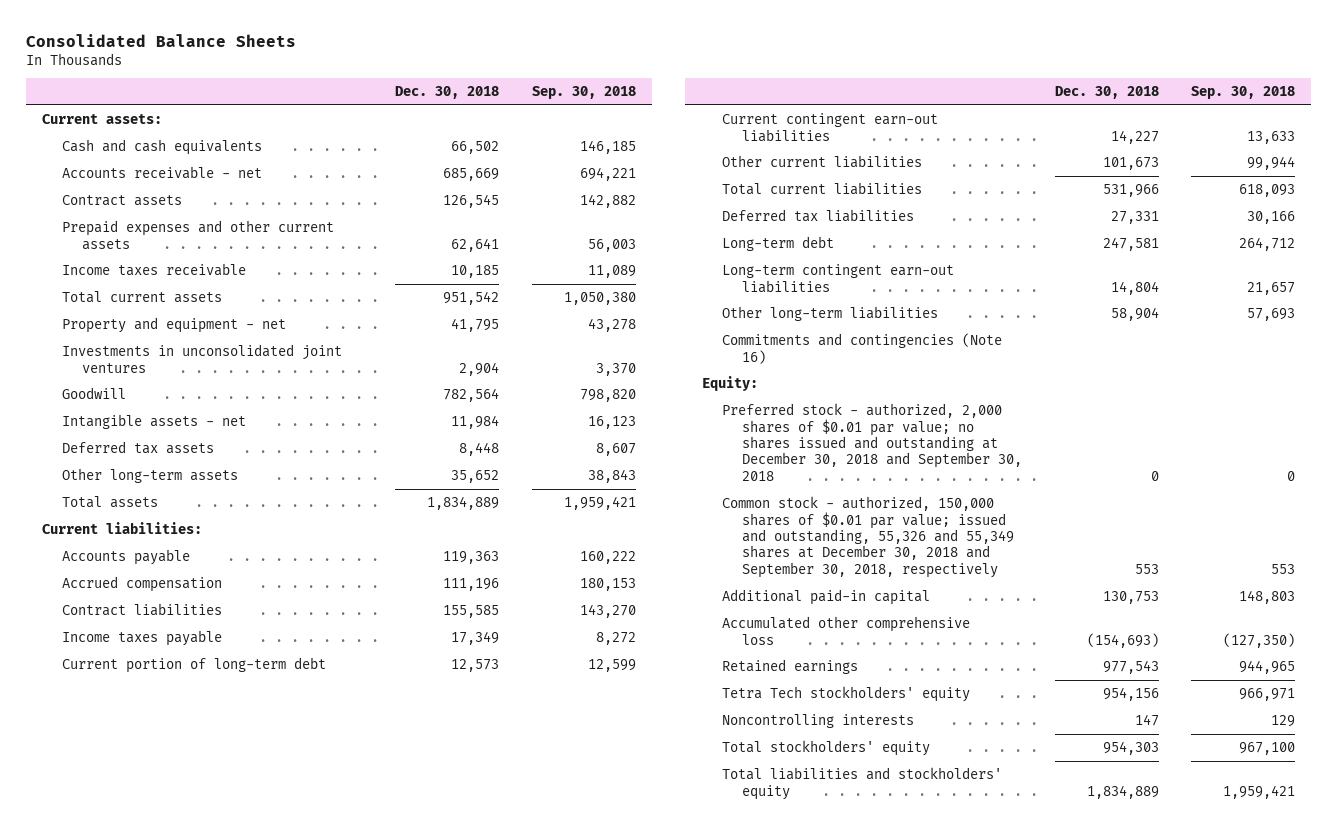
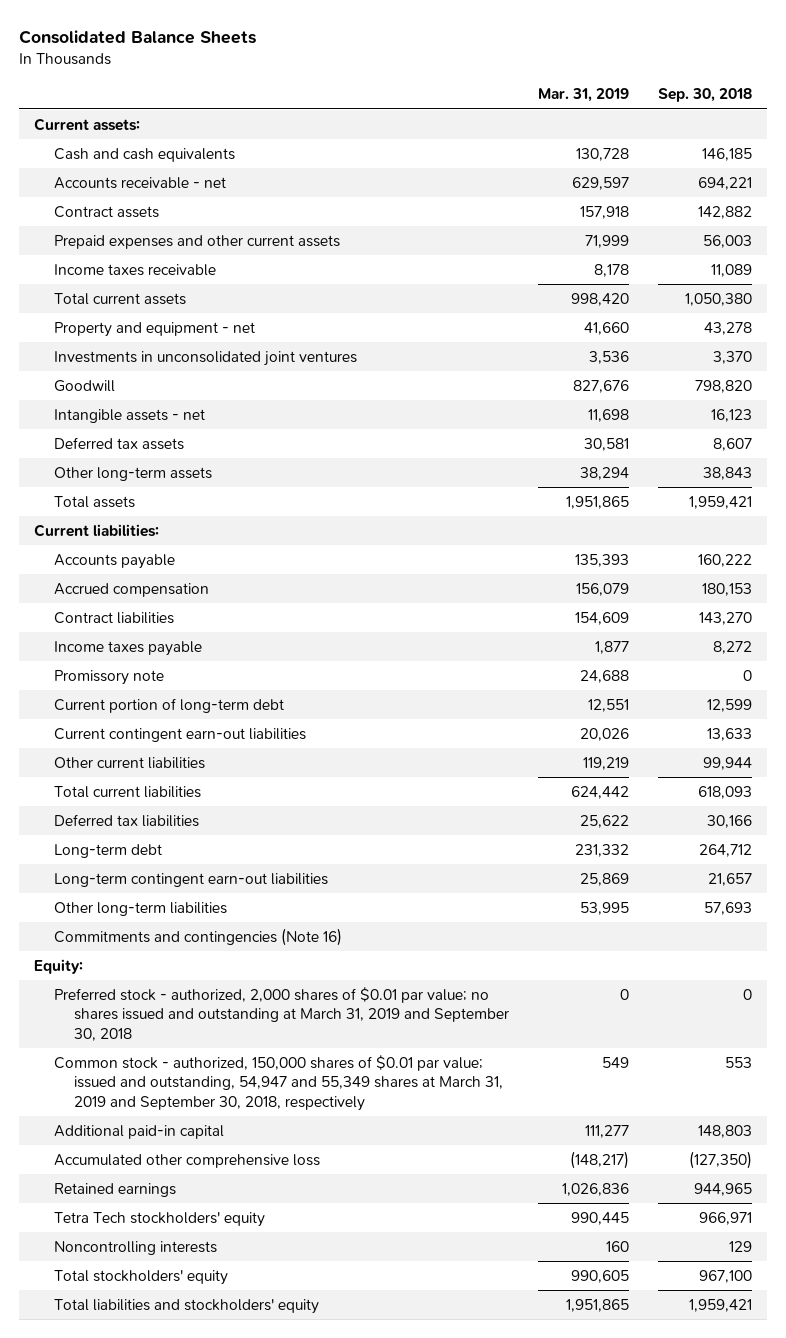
[394,86,499,100] Dec. 30, 2018 -> none
none -> [538,88,630,103] Mar. 31, 2019
none -> [53,669,164,685] Promissory note
[721,403,1023,481] Preferred stock - authorized, 2,000 shares of $0.01 par value; no shares issued and outstanding at December 30, 2018 and September 30, 2018 -> [53,986,510,1041] Preferred stock - authorized, 2,000 shares of $0.01 par value; no shares issued and outstanding at March 31, 2019 and September 30, 2018
[721,496,1015,578] Common stock - authorized, 150,000 shares of $0.01 par value; issued and outstanding, 55,326 and 55,349 shares at December 30, 2018 and September 30, 2018, respectively -> [53,1054,504,1111] Common stock - authorized, 150,000 shares of $0.01 par value; issued and outstanding, 54,947 and 55,349 shares at March 31, 2019 and September 30, 2018, respectively

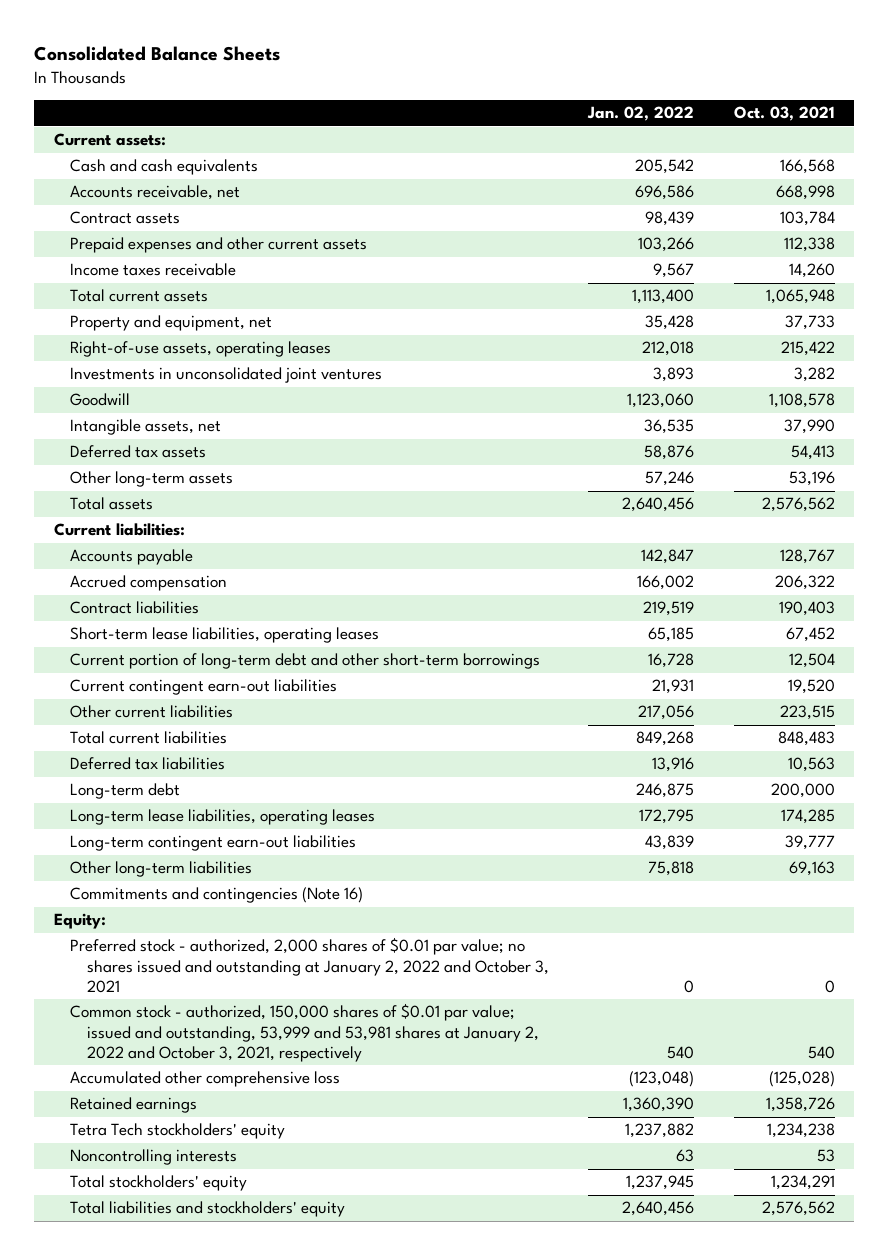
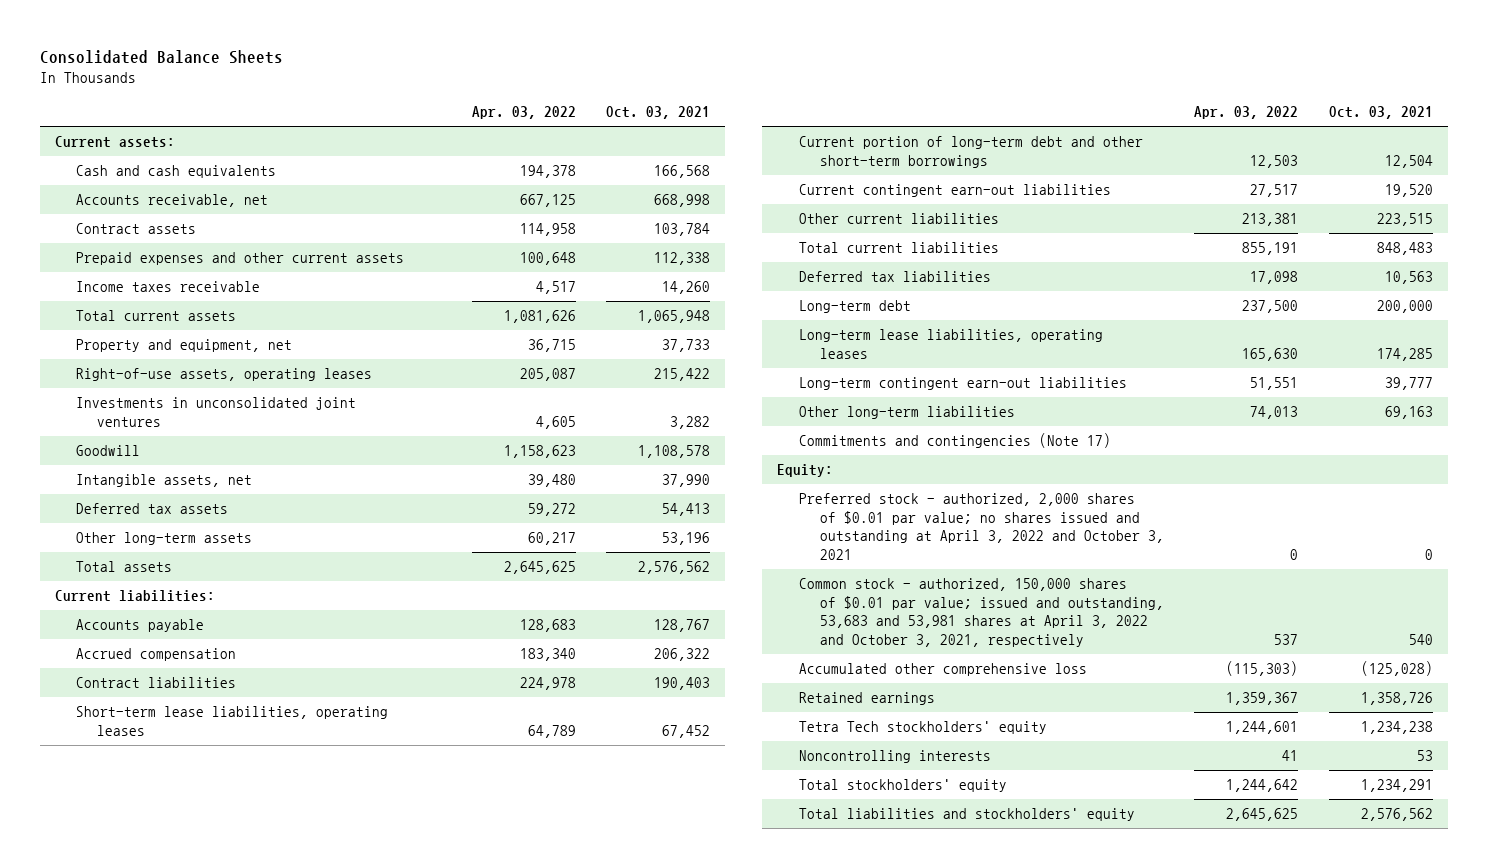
[587,106,695,122] Jan. 02, 2022 -> none
none -> [471,106,576,120] Apr. 03, 2022
[70,887,364,904] Commitments and contingencies (Note 16) -> [798,433,1111,449] Commitments and contingencies (Note 17)
[70,937,550,993] Preferred stock - authorized, 2,000 shares of $0.01 par value; no shares issued and outstanding at January 2, 2022 and October 3, 2021 -> [798,493,1164,560] Preferred stock - authorized, 2,000 shares of $0.01 par value; no shares issued and outstanding at April 3, 2022 and October 3, 2021
[70,1003,540,1062] Common stock - authorized, 150,000 shares of $0.01 par value; issued and outstanding, 53,999 and 53,981 shares at January 2, 2022 and October 3, 2021, respectively -> [798,578,1164,647] Common stock - authorized, 150,000 shares of $0.01 par value; issued and outstanding, 53,683 and 53,981 shares at April 3, 2022 and October 3, 2021, respectively

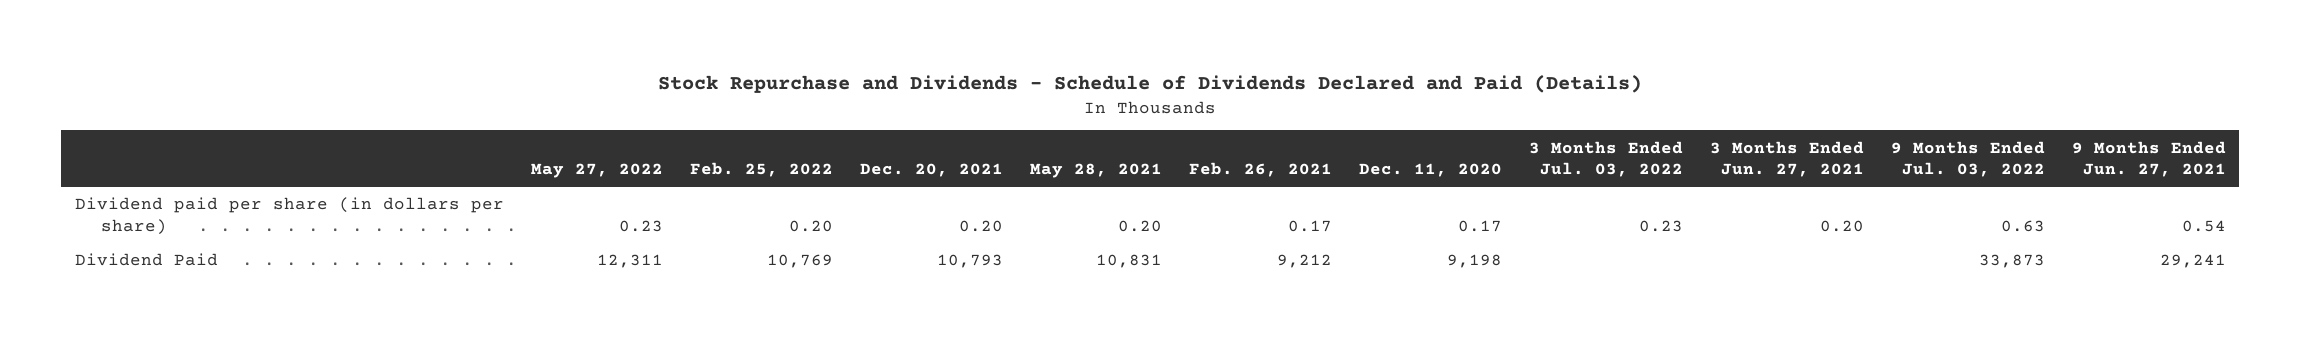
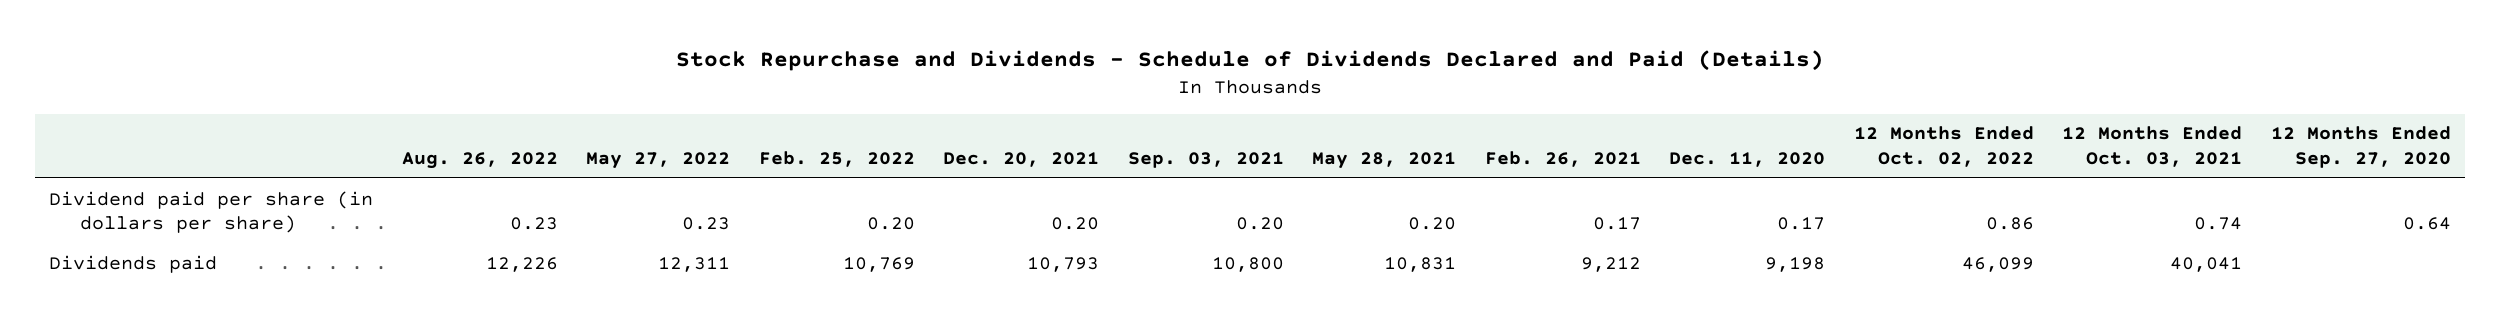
[1528,140,1683,177] 3 Months Ended Jul. 03, 2022 -> none
[1709,140,1864,177] 3 Months Ended Jun. 27, 2021 -> none
[1890,140,2045,177] 9 Months Ended Jul. 03, 2022 -> none
[2071,140,2226,177] 9 Months Ended Jun. 27, 2021 -> none
none -> [401,151,558,169] Aug. 26, 2022
none -> [1127,151,1284,168] Sep. 03, 2021
none -> [1853,126,2034,167] 12 Months Ended Oct. 02, 2022
none -> [2062,126,2243,167] 12 Months Ended Oct. 03, 2021
none -> [2270,126,2451,168] 12 Months Ended Sep. 27, 2020
[74,253,218,267] Dividend Paid -> [49,254,218,273] Dividends paid

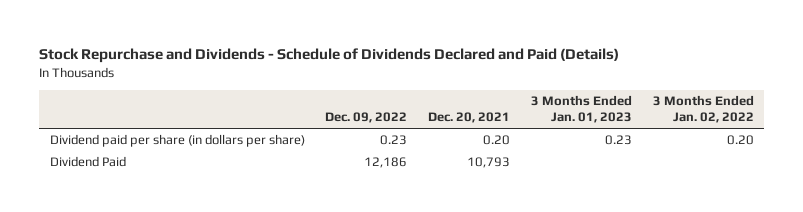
[401,151,558,169] Aug. 26, 2022 -> none
[586,151,731,169] May 27, 2022 -> none
[758,150,915,167] Feb. 25, 2022 -> none
[1127,151,1284,168] Sep. 03, 2021 -> none
[1312,151,1457,169] May 28, 2021 -> none
[1484,150,1641,167] Feb. 26, 2021 -> none
[1669,151,1826,167] Dec. 11, 2020 -> none
[1853,126,2034,167] 12 Months Ended Oct. 02, 2022 -> none
[2062,126,2243,167] 12 Months Ended Oct. 03, 2021 -> none
[2270,126,2451,168] 12 Months Ended Sep. 27, 2020 -> none
none -> [325,112,408,124] Dec. 09, 2022
none -> [531,94,633,124] 3 Months Ended Jan. 01, 2023
none -> [652,94,754,124] 3 Months Ended Jan. 02, 2022
[49,254,218,273] Dividends paid -> [49,156,126,168] Dividend Paid

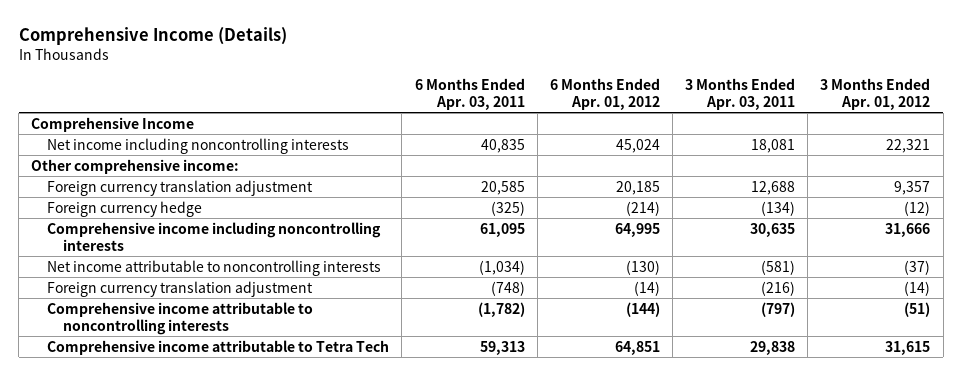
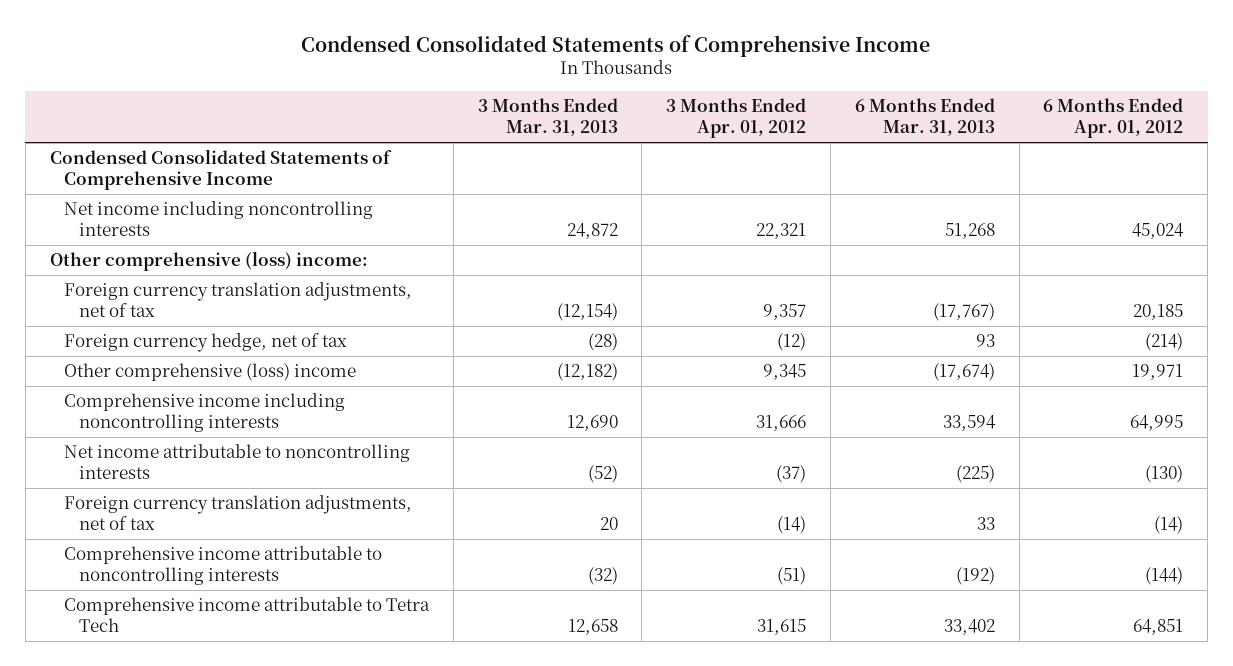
[18,26,287,45] Comprehensive Income (Details) -> [301,34,931,57] Condensed Consolidated Statements of Comprehensive Income
[414,77,525,110] 6 Months Ended Apr. 03, 2011 -> none
[685,77,796,110] 3 Months Ended Apr. 03, 2011 -> none
none -> [477,98,618,137] 3 Months Ended Mar. 31, 2013
none -> [854,98,995,137] 6 Months Ended Mar. 31, 2013
[31,116,195,132] Comprehensive Income -> none
none -> [49,149,392,191] Condensed Consolidated Statements of Comprehensive Income
[31,158,240,174] Other comprehensive income: -> [49,251,368,272] Other comprehensive (loss) income:
[47,179,314,196] Foreign currency translation adjustment -> [64,282,413,318] Foreign currency translation adjustments, net of tax
[47,200,203,217] Foreign currency hedge -> [64,333,348,353] Foreign currency hedge, net of tax
none -> [64,363,357,382] Other comprehensive (loss) income
[47,280,314,297] Foreign currency translation adjustment -> [64,495,413,531] Foreign currency translation adjustments, net of tax

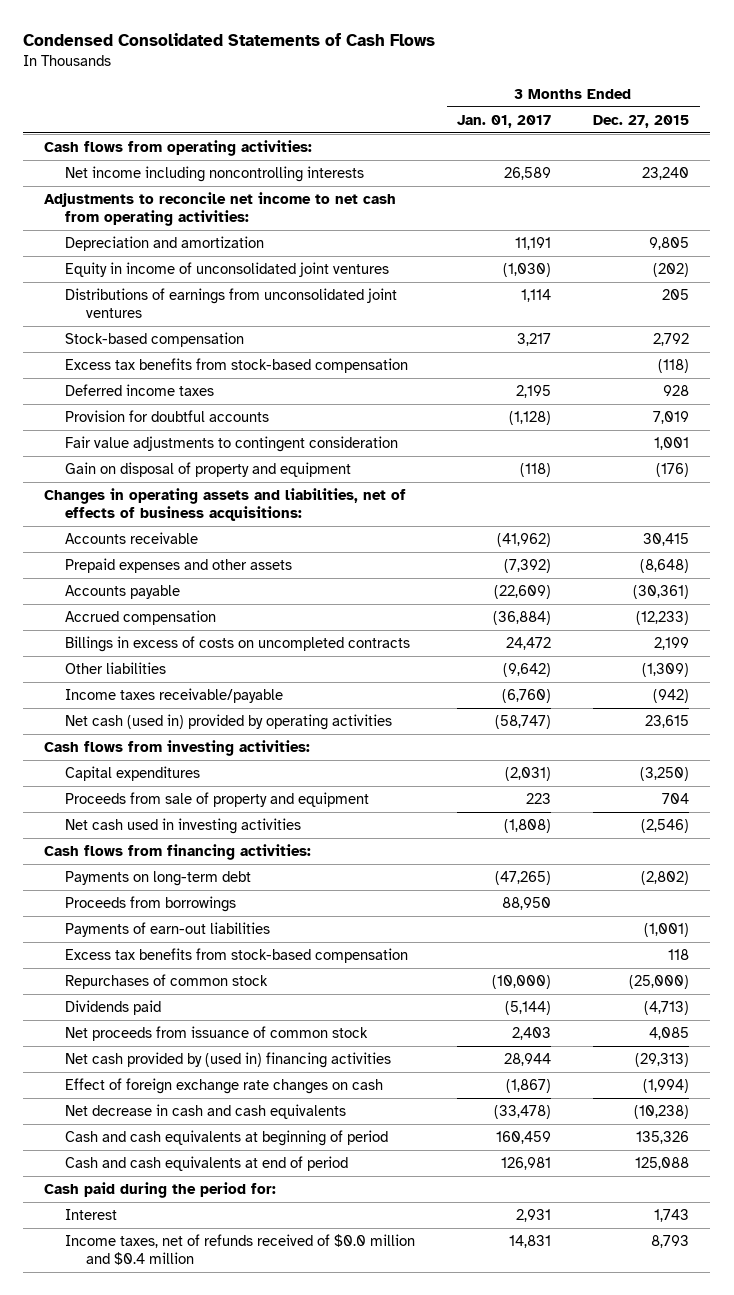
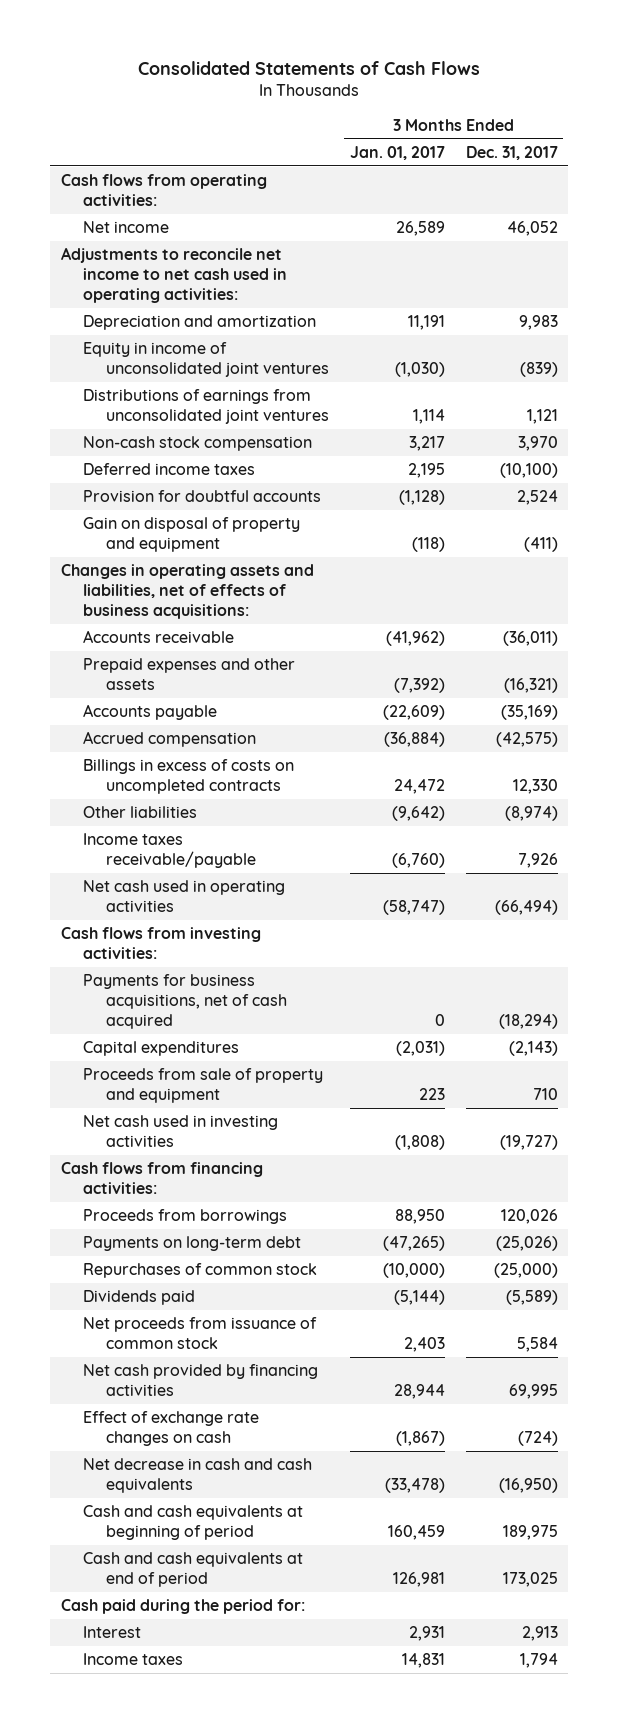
[23,33,436,47] Condensed Consolidated Statements of Cash Flows -> [138,61,481,76] Consolidated Statements of Cash Flows
[593,114,690,128] Dec. 27, 2015 -> none
none -> [465,146,558,161] Dec. 31, 2017
[65,166,365,183] Net income including noncontrolling interests -> [83,221,170,234] Net income
[44,192,397,227] Adjustments to reconcile net income to net cash from operating activities: -> [60,247,288,303] Adjustments to reconcile net income to net cash used in operating activities:
[65,358,409,374] Excess tax benefits from stock-based compensation -> none
[65,332,245,348] Stock-based compensation -> [83,436,313,452] Non-cash stock compensation
[65,436,399,453] Fair value adjustments to contingent consideration -> none
[65,714,393,731] Net cash (used in) provided by operating activities -> [83,880,286,912] Net cash used in operating activities
none -> [83,974,287,1029] Payments for business acquisitions, net of cash acquired
[65,922,271,938] Payments of earn-out liabilities -> none
[65,948,409,964] Excess tax benefits from stock-based compensation -> none
[65,871,252,887] Payments on long-term debt -> [83,1236,302,1252] Payments on long-term debt
[65,1052,392,1069] Net cash provided by (used in) financing activities -> [83,1364,319,1396] Net cash provided by financing activities
[65,1078,384,1095] Effect of foreign exchange rate changes on cash -> [83,1411,260,1446] Effect of exchange rate changes on cash
[65,1234,416,1266] Income taxes, net of refunds received of $0.0 million and $0.4 million -> [83,1653,184,1666] Income taxes

